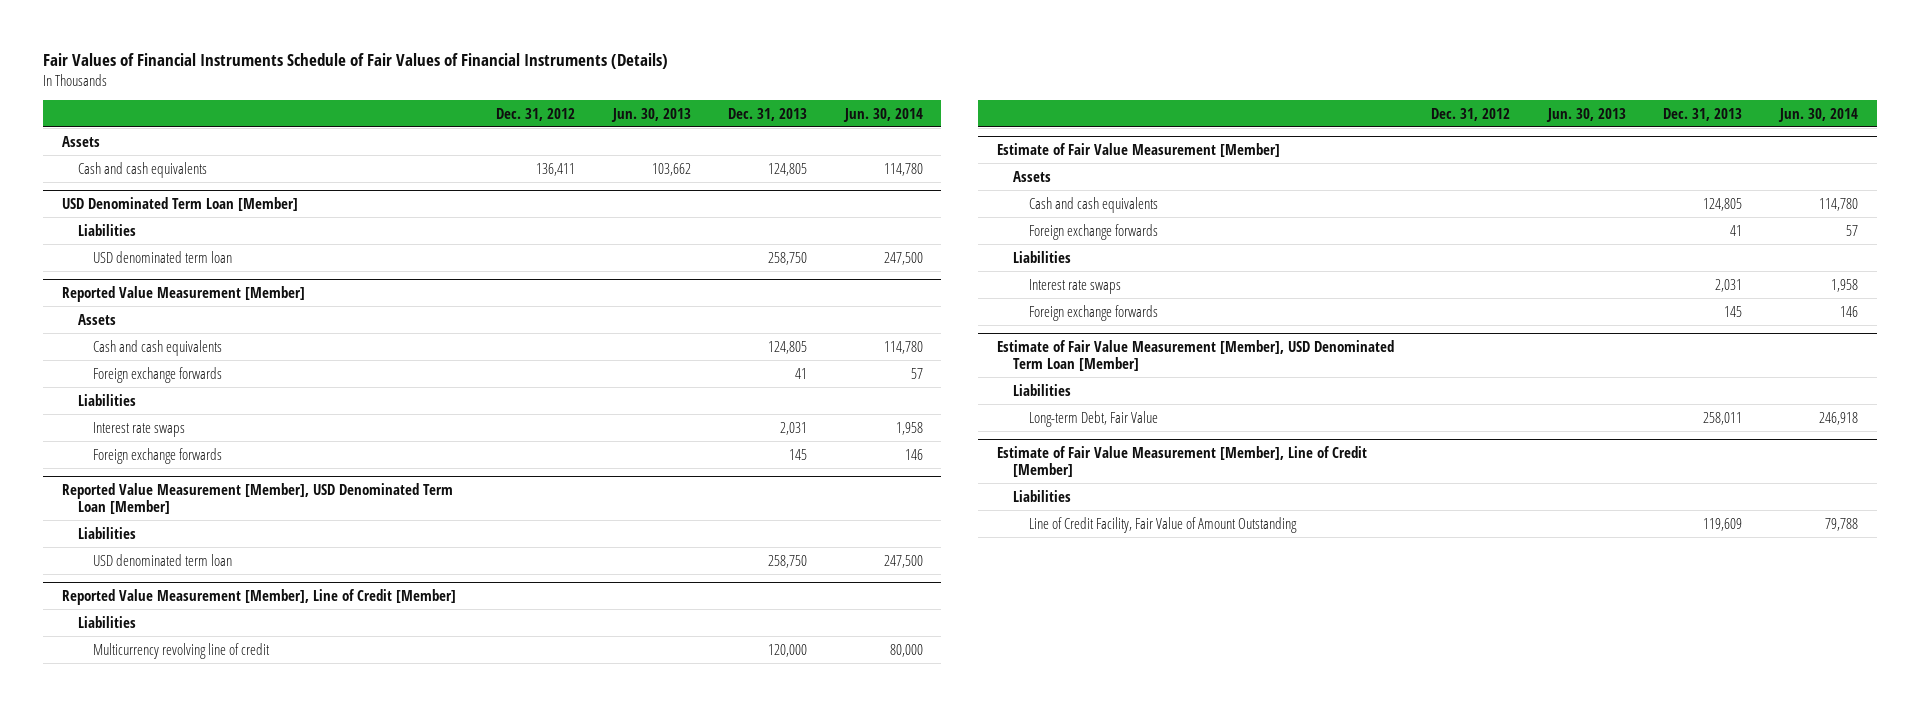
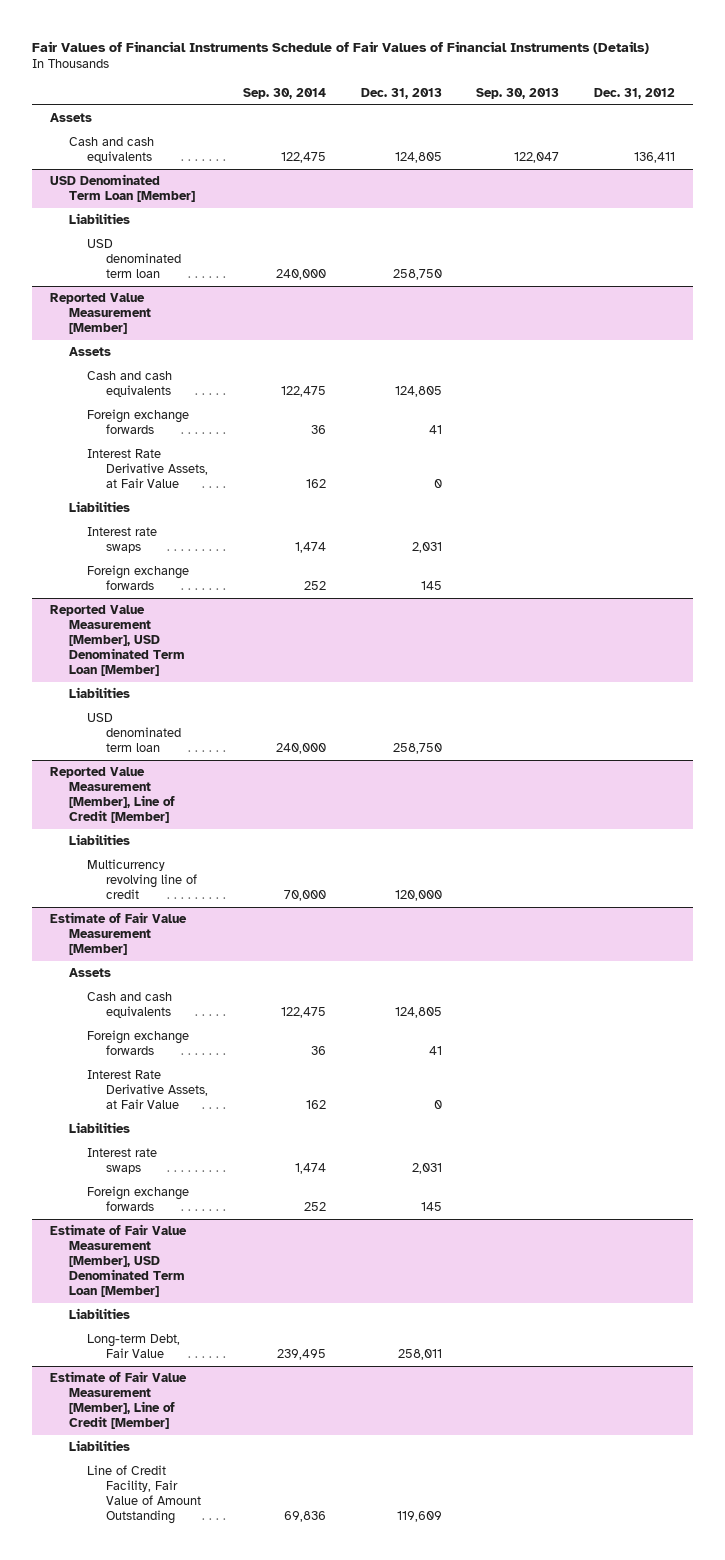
[610,107,691,122] Jun. 30, 2013 -> none
[842,107,923,122] Jun. 30, 2014 -> none
none -> [243,87,327,99] Sep. 30, 2014
none -> [476,87,560,99] Sep. 30, 2013
none -> [87,449,209,489] Interest Rate Derivative Assets, at Fair Value
none -> [87,1070,209,1110] Interest Rate Derivative Assets, at Fair Value

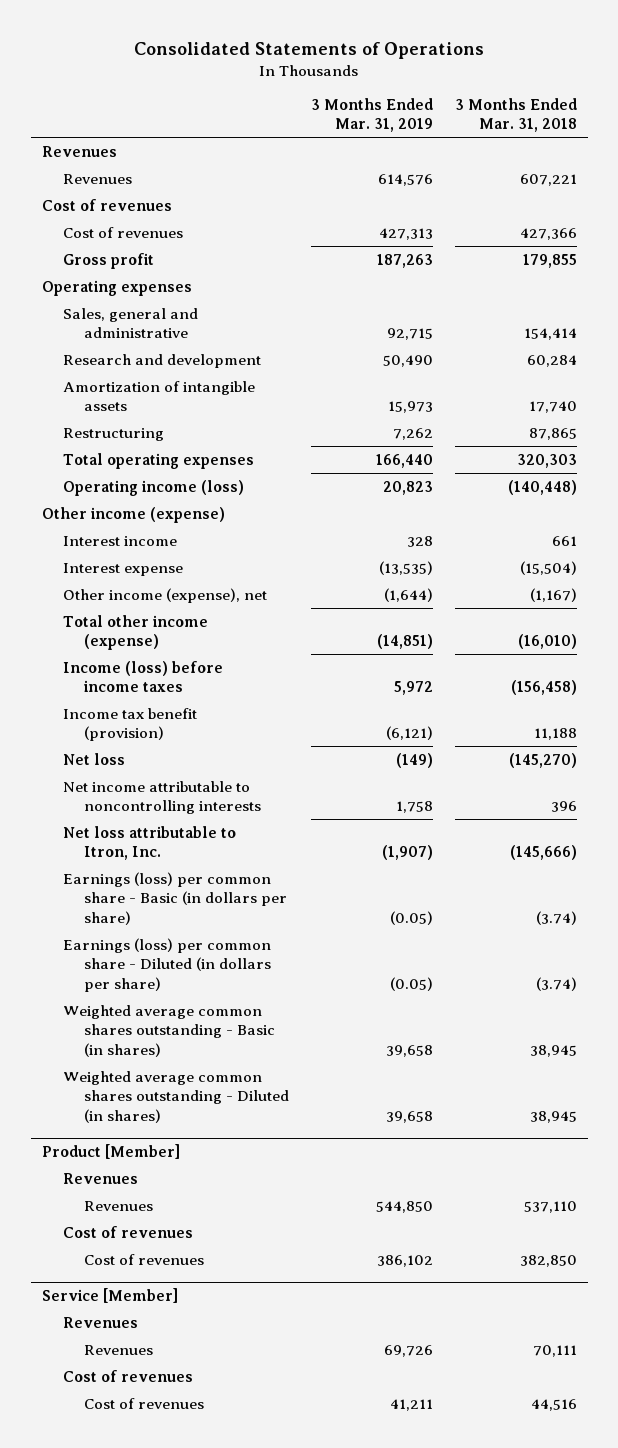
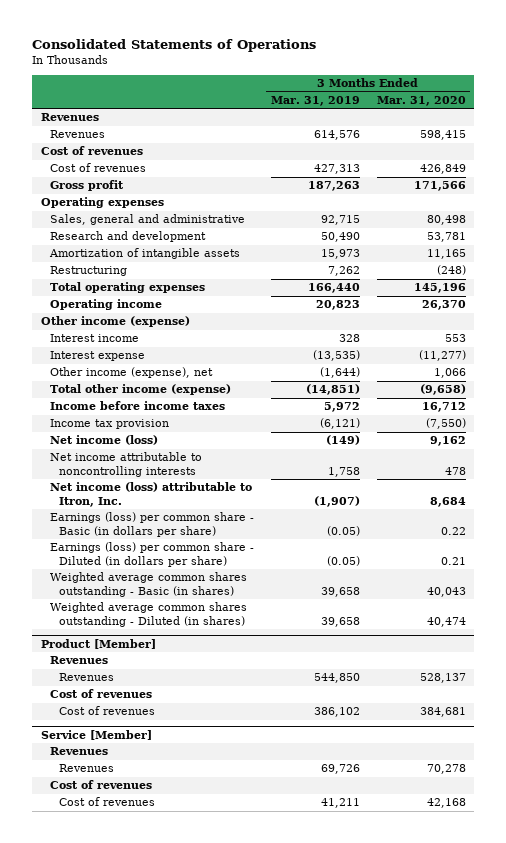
[454,97,577,133] 3 Months Ended Mar. 31, 2018 -> none
none -> [376,95,466,106] Mar. 31, 2020
[62,479,244,496] Operating income (loss) -> [49,299,162,311] Operating income
[62,660,223,693] Income (loss) before income taxes -> [49,401,225,411] Income before income taxes
[62,707,197,742] Income tax benefit (provision) -> [49,419,169,430] Income tax provision
[62,752,125,765] Net loss -> [49,435,158,446] Net income (loss)
[62,825,236,861] Net loss attributable to Itron, Inc. -> [49,482,252,508] Net income (loss) attributable to Itron, Inc.

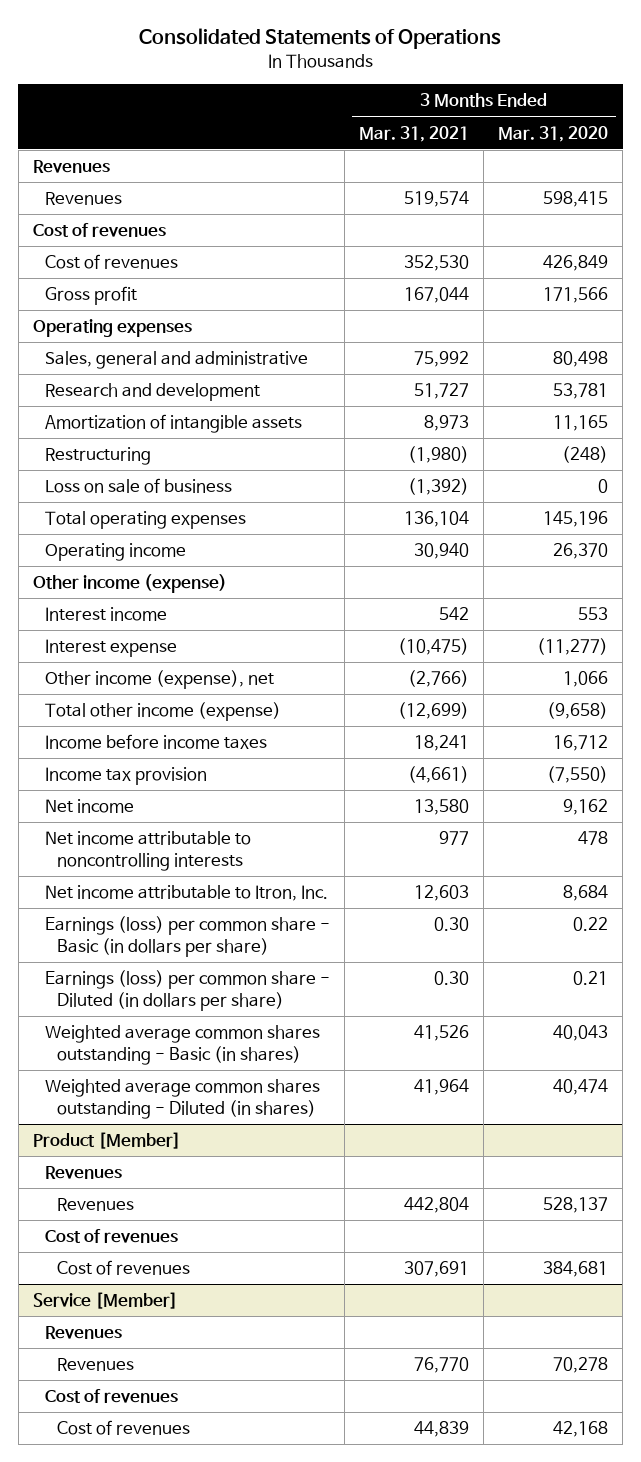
[270,95,360,106] Mar. 31, 2019 -> none
none -> [358,125,469,142] Mar. 31, 2021
none -> [44,478,232,494] Loss on sale of business
[49,435,158,446] Net income (loss) -> [44,799,134,814] Net income
[49,482,252,508] Net income (loss) attributable to Itron, Inc. -> [44,885,328,902] Net income attributable to Itron, Inc.

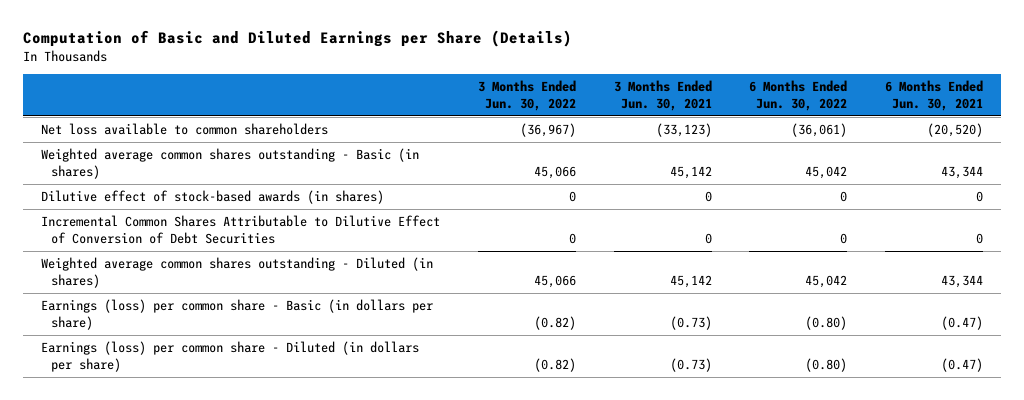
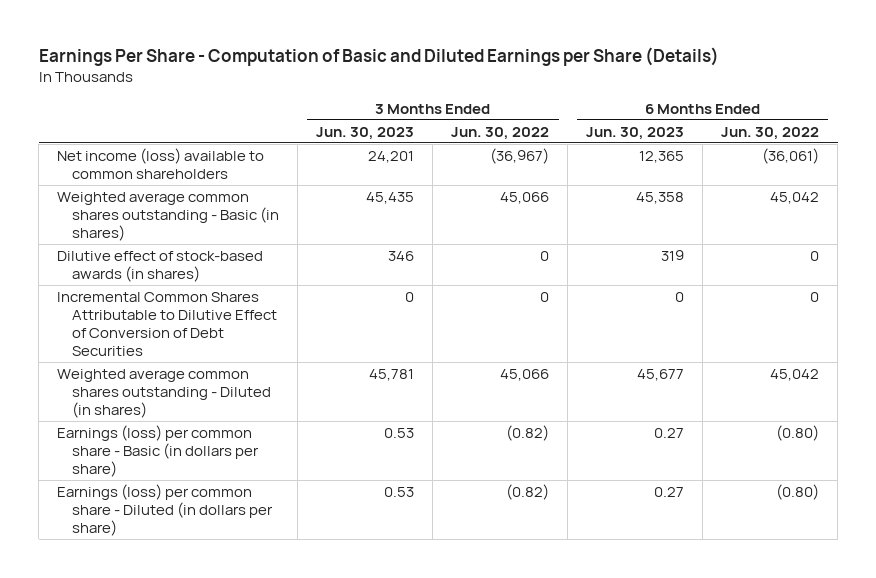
[22,30,572,48] Computation of Basic and Diluted Earnings per Share (Details) -> [38,46,719,66] Earnings Per Share - Computation of Basic and Diluted Earnings per Share (Details)
[613,80,712,111] 3 Months Ended Jun. 30, 2021 -> none
[884,80,983,111] 6 Months Ended Jun. 30, 2021 -> none
none -> [316,126,415,140] Jun. 30, 2023
none -> [586,126,685,140] Jun. 30, 2023
[41,123,329,136] Net loss available to common shareholders -> [57,147,265,179] Net income (loss) available to common shareholders

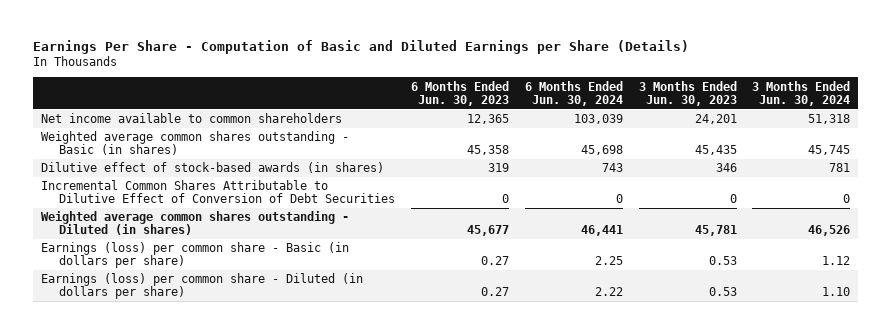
[451,126,550,140] Jun. 30, 2022 -> none
[721,126,820,140] Jun. 30, 2022 -> none
none -> [524,80,623,106] 6 Months Ended Jun. 30, 2024
none -> [752,80,851,106] 3 Months Ended Jun. 30, 2024
[57,147,265,179] Net income (loss) available to common shareholders -> [41,113,343,124] Net income available to common shareholders

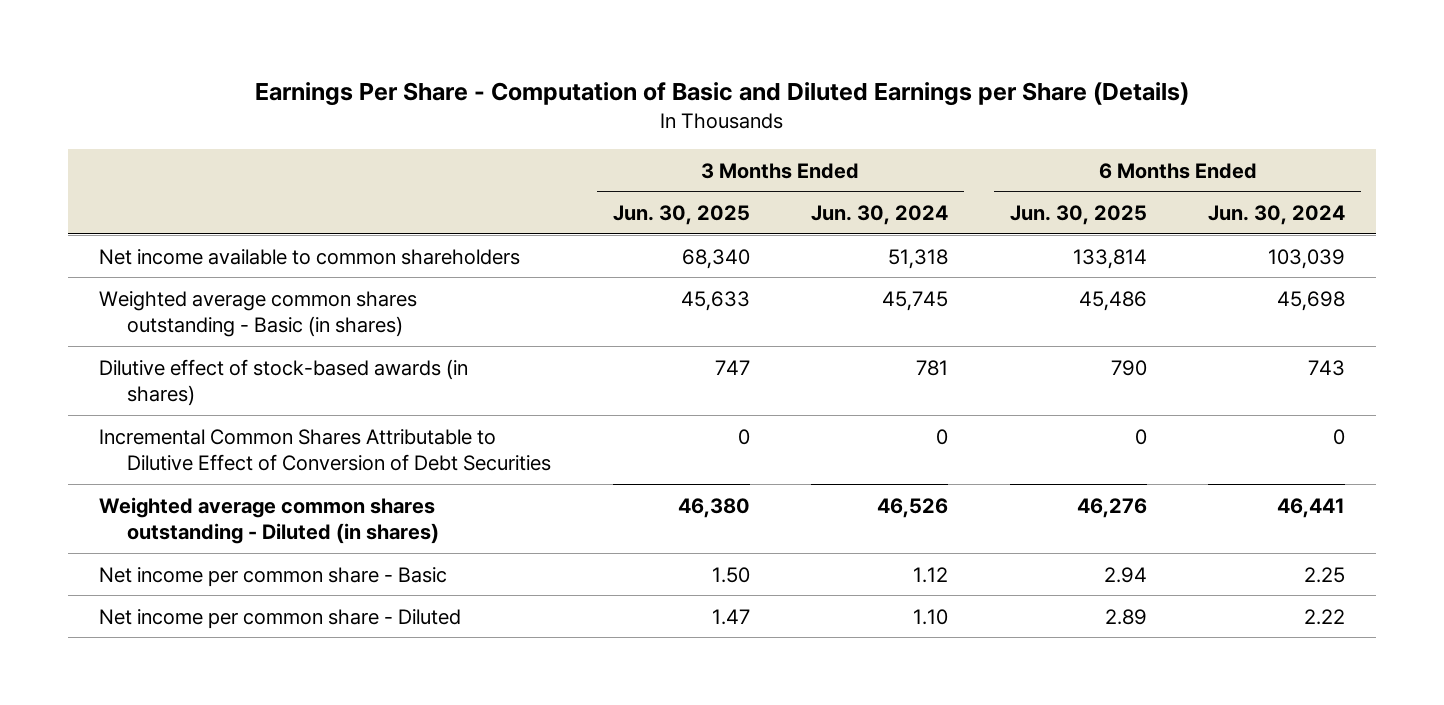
[411,80,510,106] 6 Months Ended Jun. 30, 2023 -> none
[638,80,737,106] 3 Months Ended Jun. 30, 2023 -> none
none -> [612,205,750,226] Jun. 30, 2025
none -> [1009,205,1147,226] Jun. 30, 2025
[41,242,350,269] Earnings (loss) per common share - Basic (in dollars per share) -> [98,566,447,587] Net income per common share - Basic
[41,273,364,300] Earnings (loss) per common share - Diluted (in dollars per share) -> [98,608,461,629] Net income per common share - Diluted

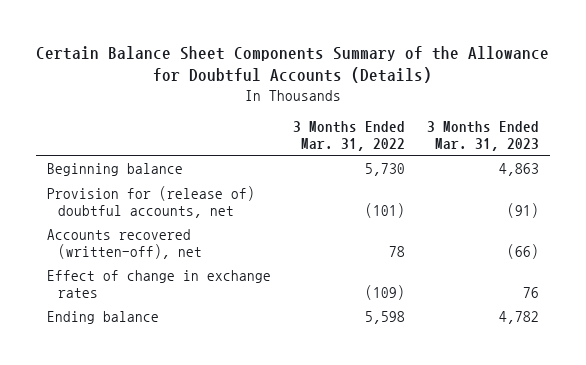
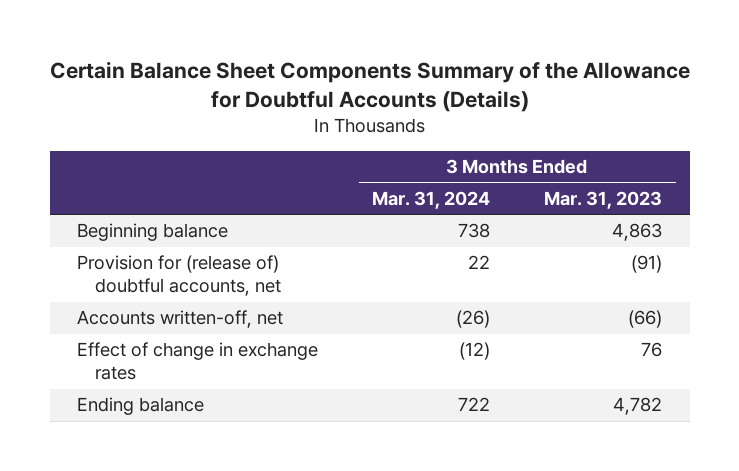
[292,121,405,151] 3 Months Ended Mar. 31, 2022 -> none
none -> [372,191,491,210] Mar. 31, 2024
[46,229,202,259] Accounts recovered (written-off), net -> [76,310,283,329] Accounts written-off, net

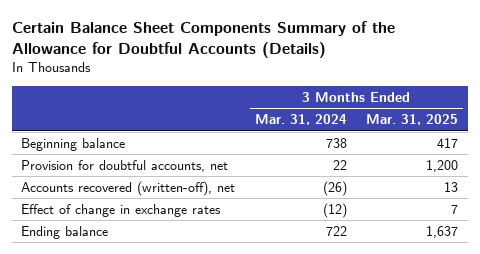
[544,191,663,210] Mar. 31, 2023 -> none
none -> [366,114,459,126] Mar. 31, 2025
[76,255,281,297] Provision for (release of) doubtful accounts, net -> [21,159,229,172] Provision for doubtful accounts, net
[76,310,283,329] Accounts written-off, net -> [21,180,236,196] Accounts recovered (written-off), net

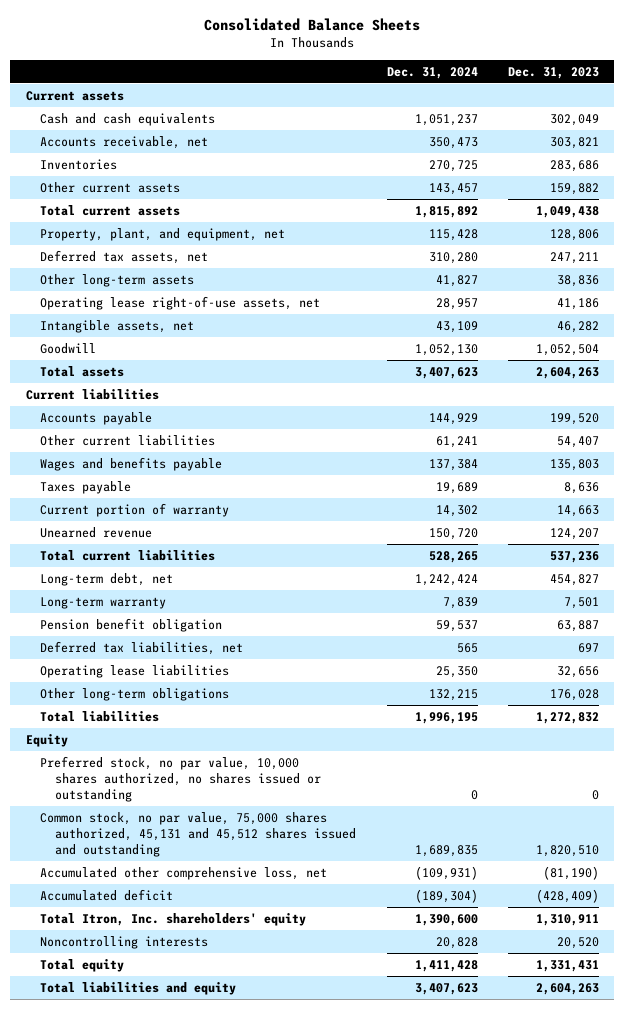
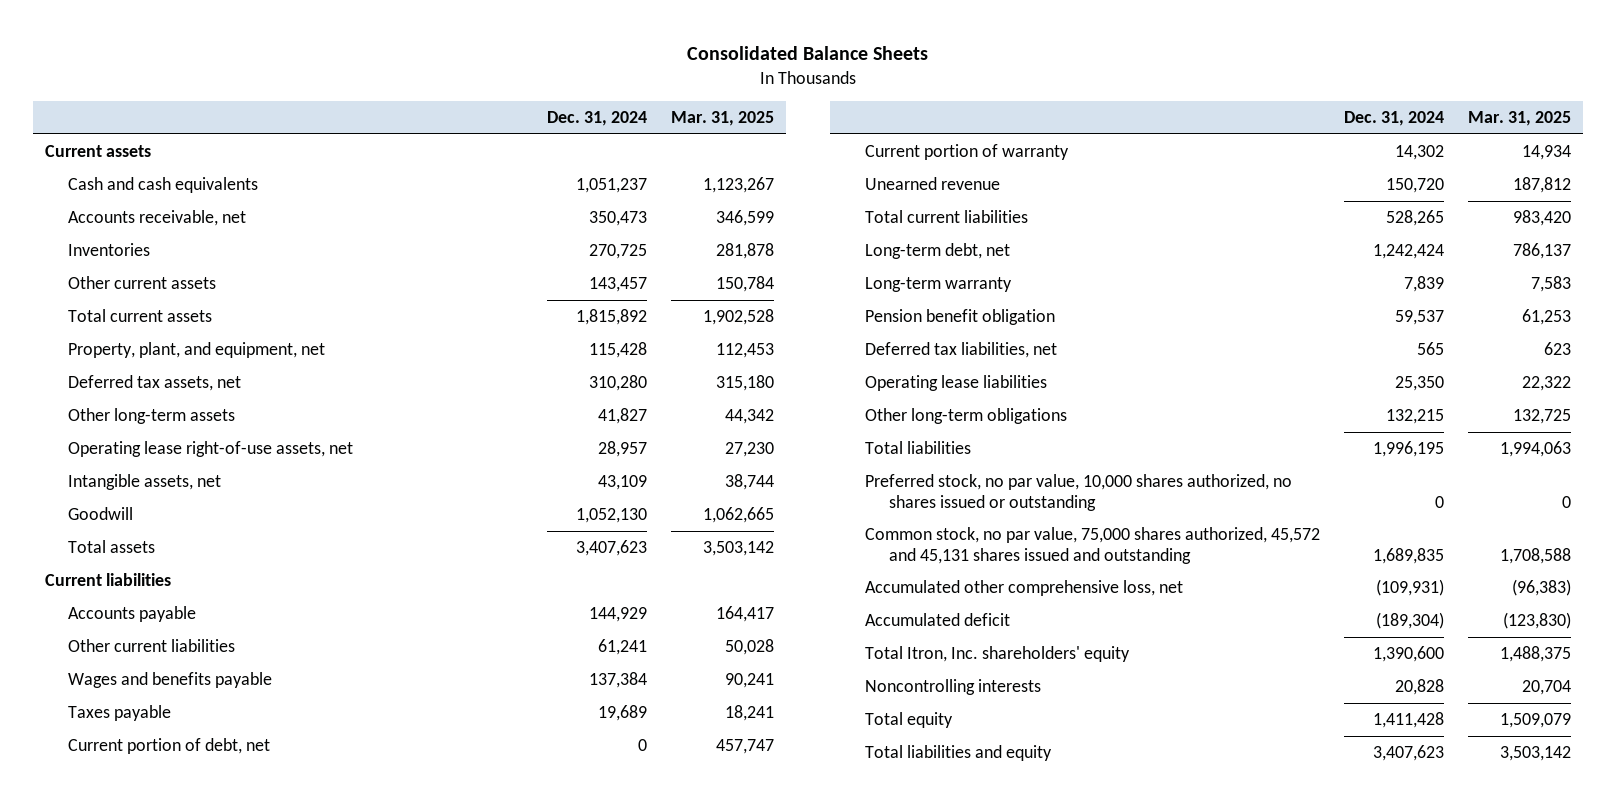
[508,66,600,79] Dec. 31, 2023 -> none
none -> [671,111,775,127] Mar. 31, 2025
none -> [68,738,271,755] Current portion of debt, net
[25,733,68,747] Equity -> none
[40,811,357,858] Common stock, no par value, 75,000 shares authorized, 45,131 and 45,512 shares issued and outstanding -> [865,527,1321,564] Common stock, no par value, 75,000 shares authorized, 45,572 and 45,131 shares issued and outstanding

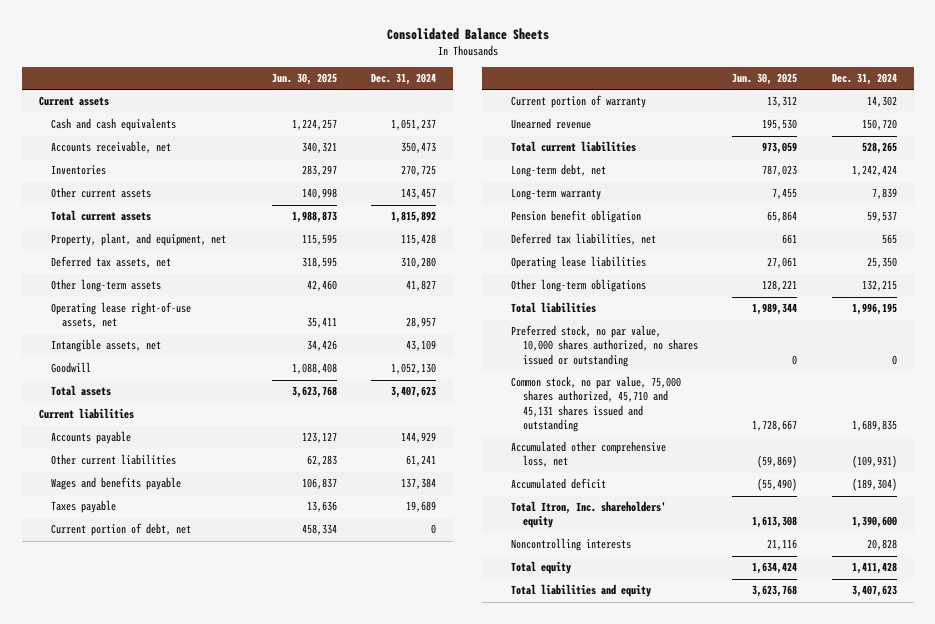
[671,111,775,127] Mar. 31, 2025 -> none
none -> [271,73,337,86] Jun. 30, 2025
[865,527,1321,564] Common stock, no par value, 75,000 shares authorized, 45,572 and 45,131 shares issued and outstanding -> [511,376,682,432] Common stock, no par value, 75,000 shares authorized, 45,710 and 45,131 shares issued and outstanding

